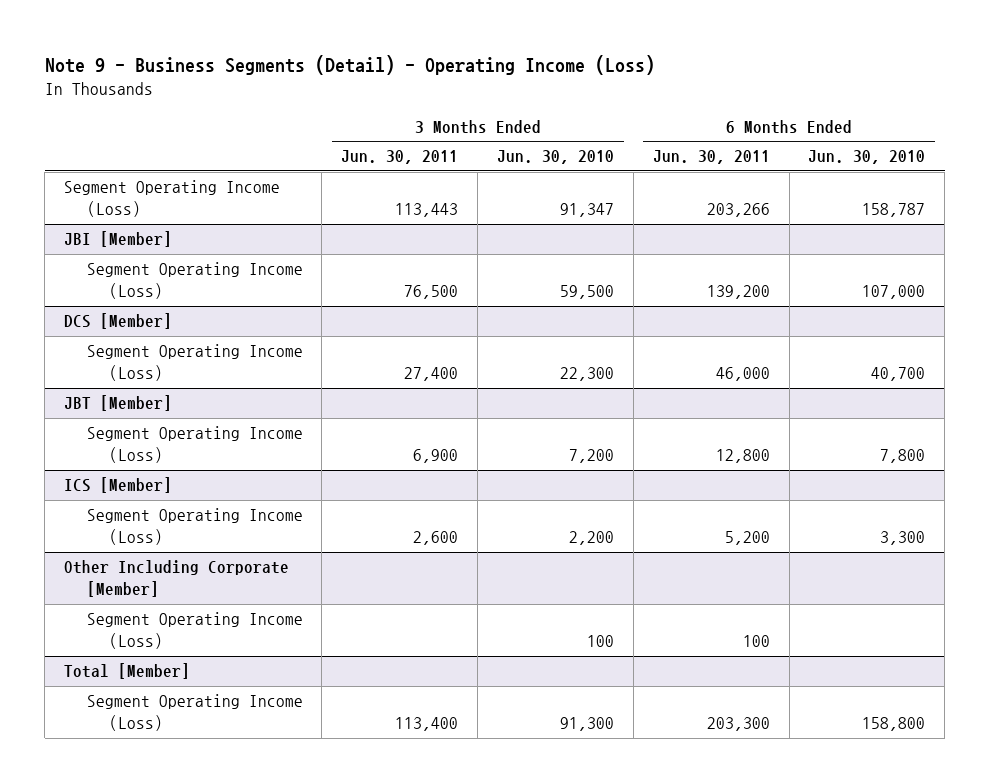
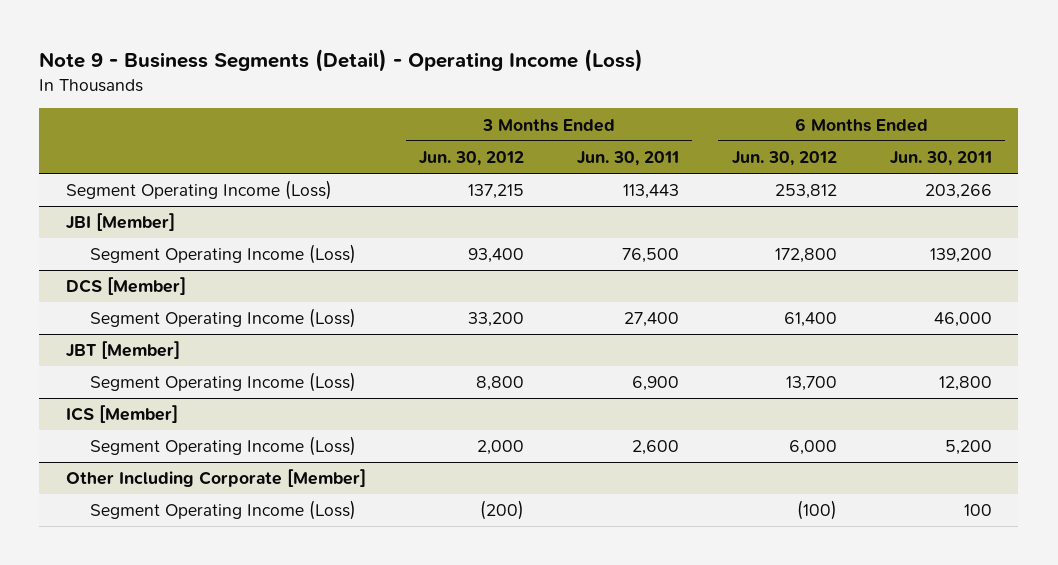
[496,150,614,165] Jun. 30, 2010 -> none
[808,150,926,165] Jun. 30, 2010 -> none
none -> [418,151,524,167] Jun. 30, 2012
none -> [731,151,837,167] Jun. 30, 2012
[63,663,190,680] Total [Member] -> none
[86,694,303,732] Segment Operating Income (Loss) -> none

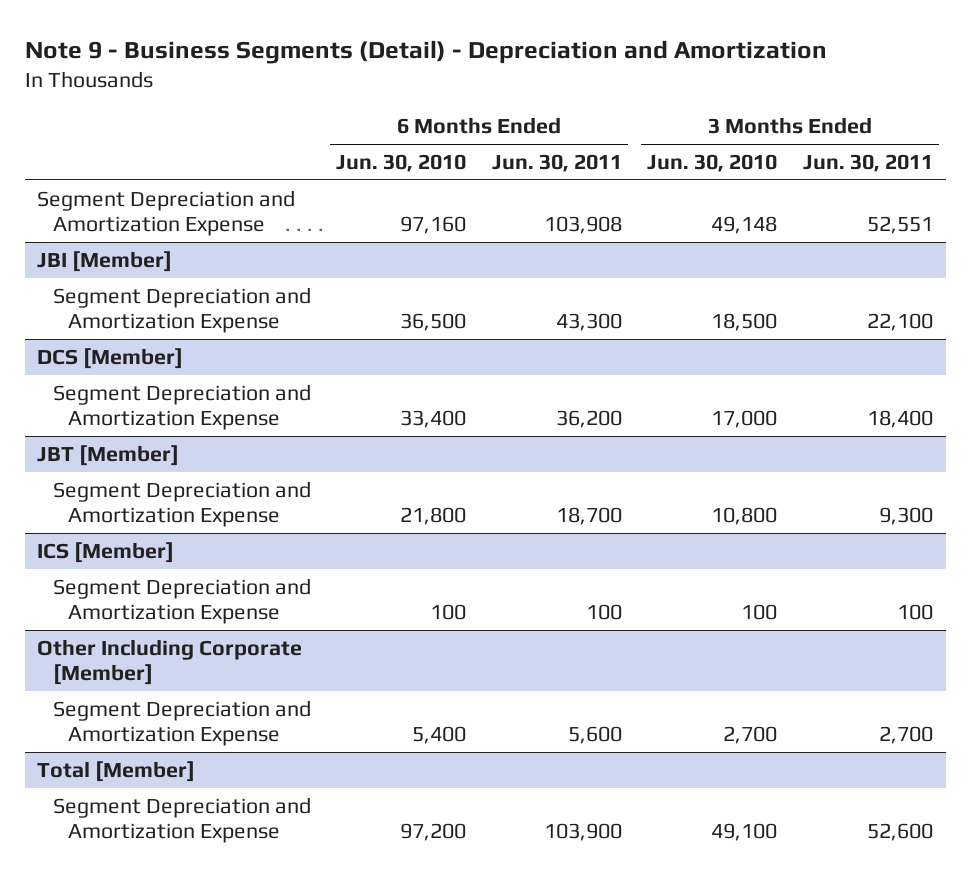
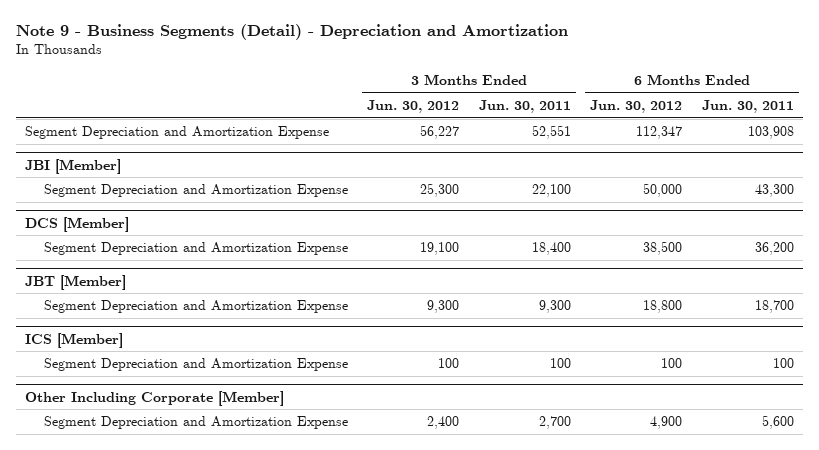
[336,153,467,172] Jun. 30, 2010 -> none
[647,153,778,172] Jun. 30, 2010 -> none
none -> [367,99,460,113] Jun. 30, 2012
none -> [590,99,683,113] Jun. 30, 2012
[37,760,196,782] Total [Member] -> none
[52,796,311,843] Segment Depreciation and Amortization Expense -> none

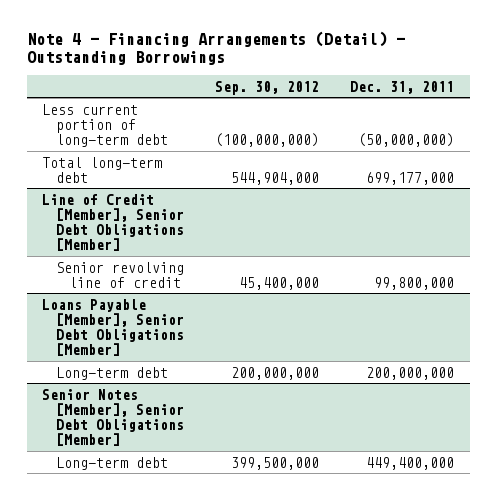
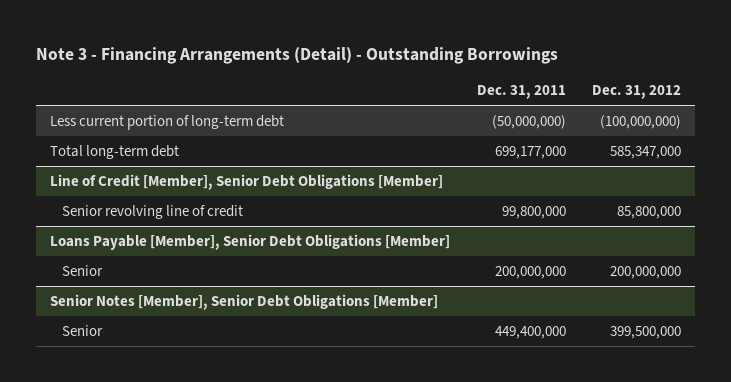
[26,31,405,66] Note 4 - Financing Arrangements (Detail) - Outstanding Borrowings -> [36,46,559,64] Note 3 - Financing Arrangements (Detail) - Outstanding Borrowings
[214,80,319,95] Sep. 30, 2012 -> none
none -> [592,85,682,100] Dec. 31, 2012
[55,366,168,380] Long-term debt -> [62,265,104,277] Senior
[55,456,168,470] Long-term debt -> [62,325,104,337] Senior

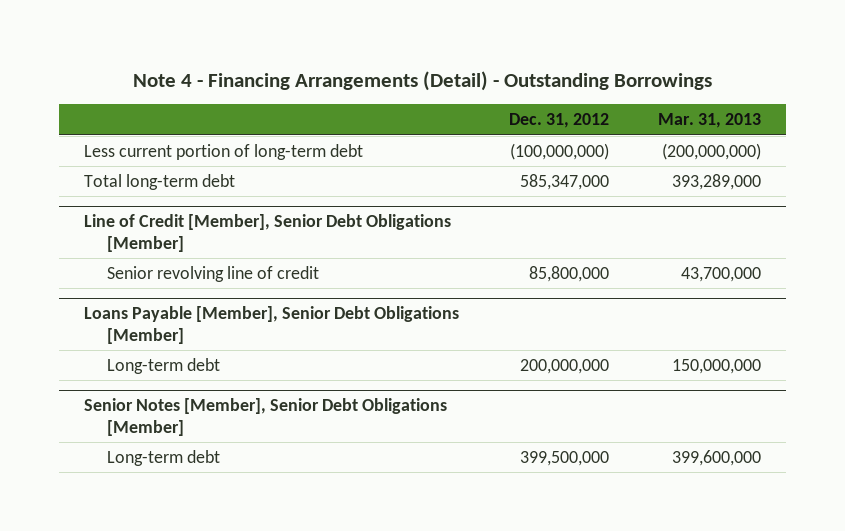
[36,46,559,64] Note 3 - Financing Arrangements (Detail) - Outstanding Borrowings -> [132,70,712,91] Note 4 - Financing Arrangements (Detail) - Outstanding Borrowings
[476,85,566,100] Dec. 31, 2011 -> none
none -> [658,113,762,129] Mar. 31, 2013
[62,265,104,277] Senior -> [107,357,221,374] Long-term debt
[62,325,104,337] Senior -> [107,449,221,466] Long-term debt

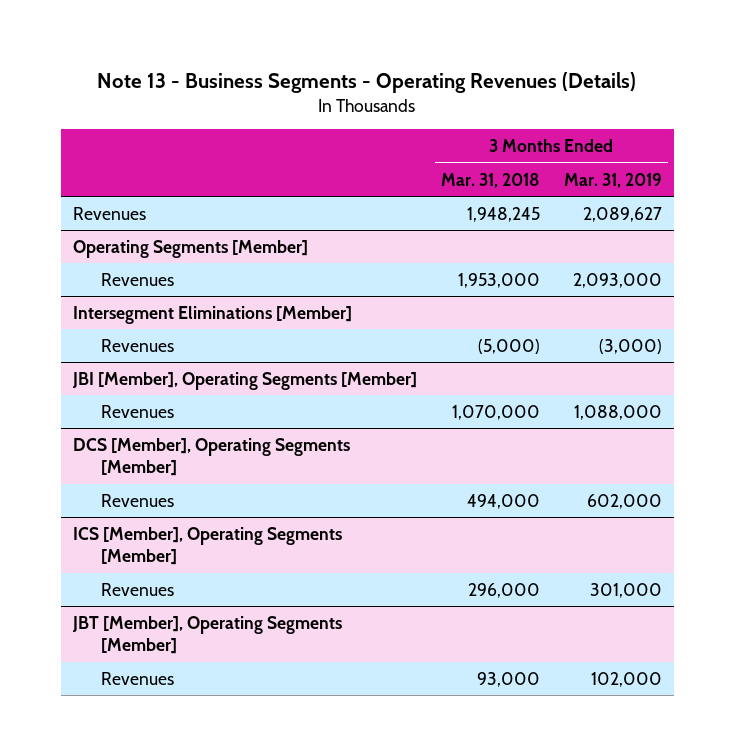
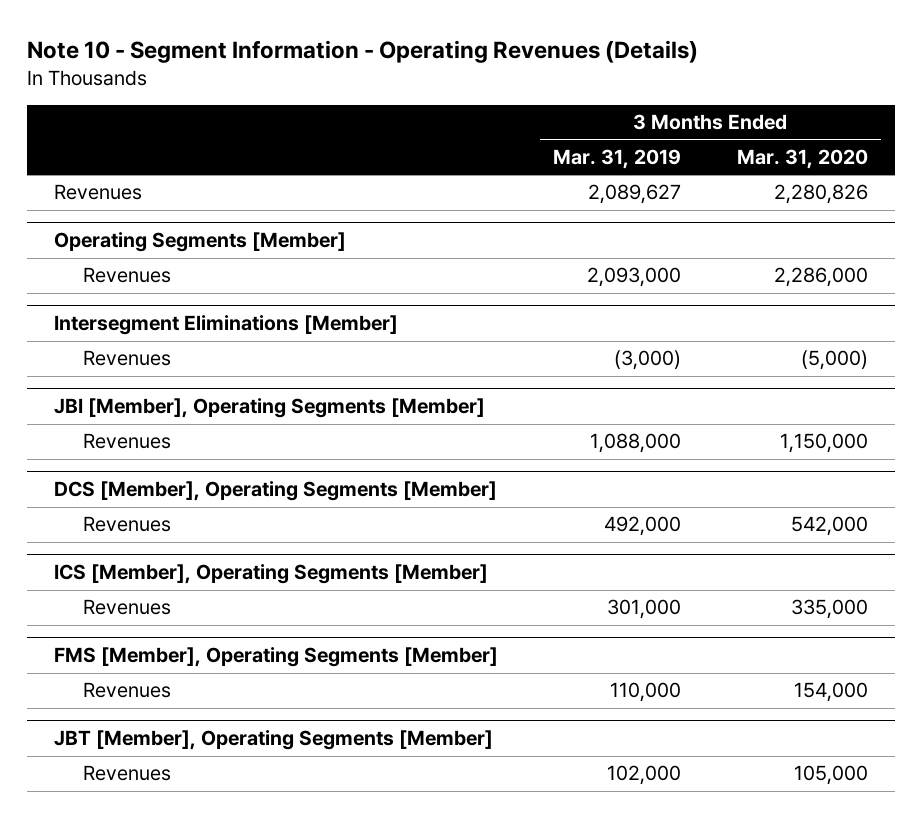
[97,72,637,94] Note 13 - Business Segments - Operating Revenues (Details) -> [26,39,698,63] Note 10 - Segment Information - Operating Revenues (Details)
[440,172,540,188] Mar. 31, 2018 -> none
none -> [736,148,868,169] Mar. 31, 2020
[586,493,662,509] 602,000 -> [604,516,682,537] 492,000
none -> [54,647,499,668] FMS [Member], Operating Segments [Member]
none -> [83,682,172,699] Revenues

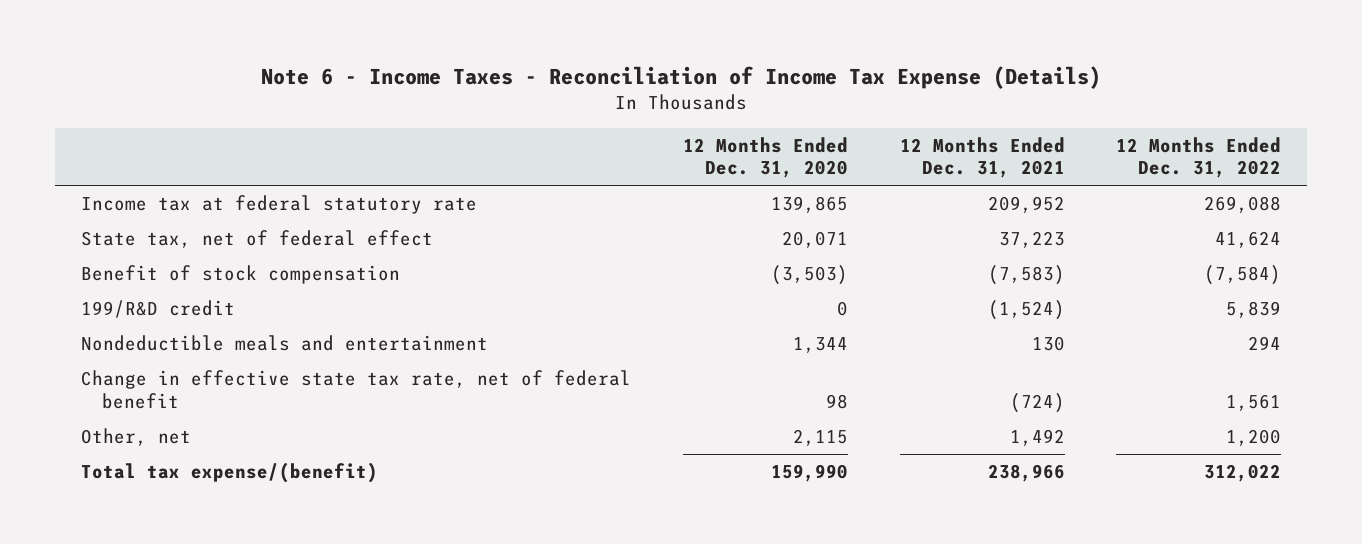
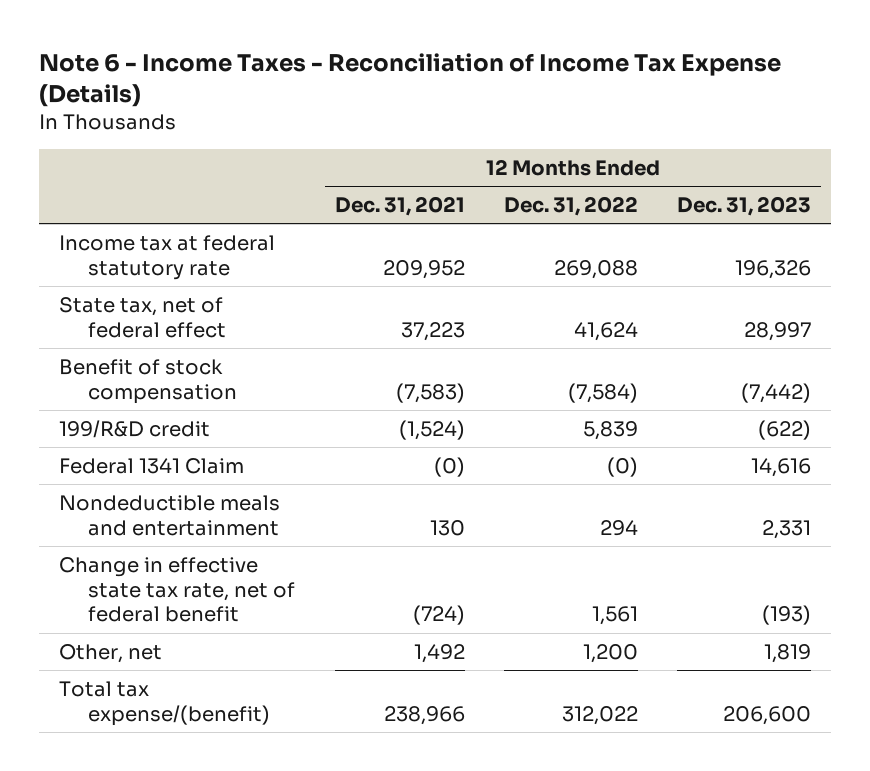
[682,136,848,179] 12 Months Ended Dec. 31, 2020 -> none
none -> [676,196,811,217] Dec. 31, 2023
none -> [58,457,244,474] Federal 1341 Claim

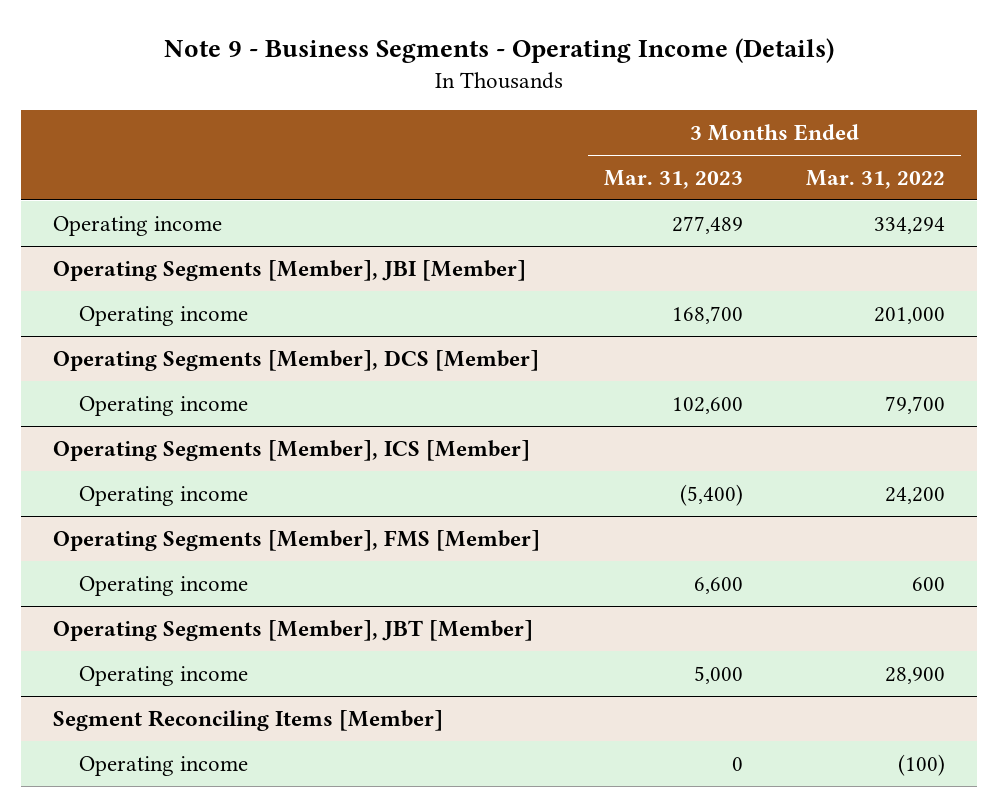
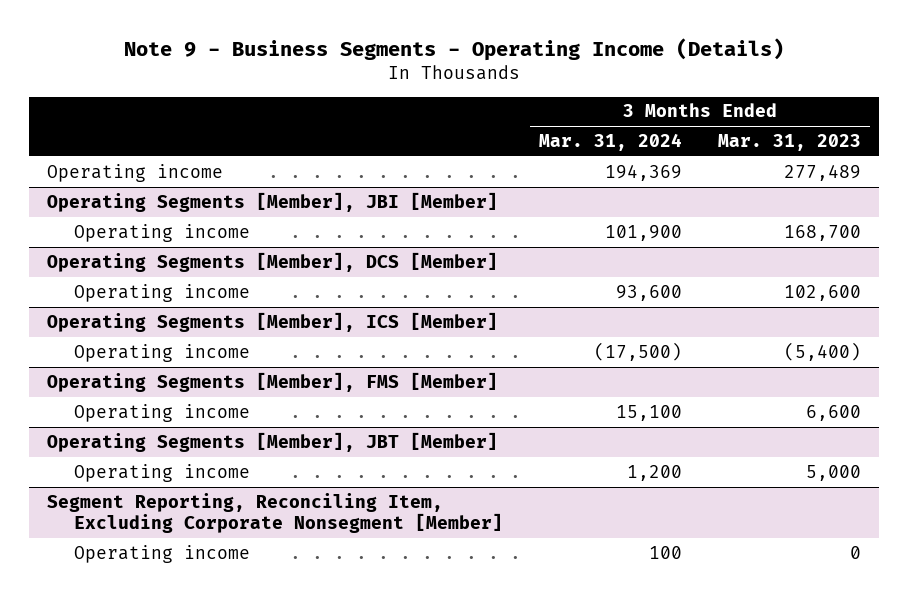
[806,169,946,189] Mar. 31, 2022 -> none
none -> [539,132,683,151] Mar. 31, 2024
[53,709,444,731] Segment Reconciling Items [Member] -> [46,492,504,534] Segment Reporting, Reconciling Item, Excluding Corporate Nonsegment [Member]

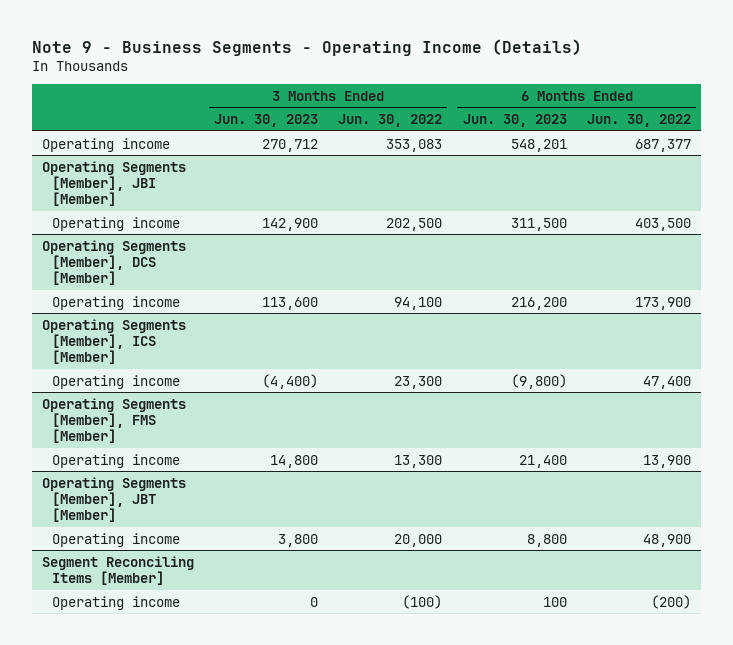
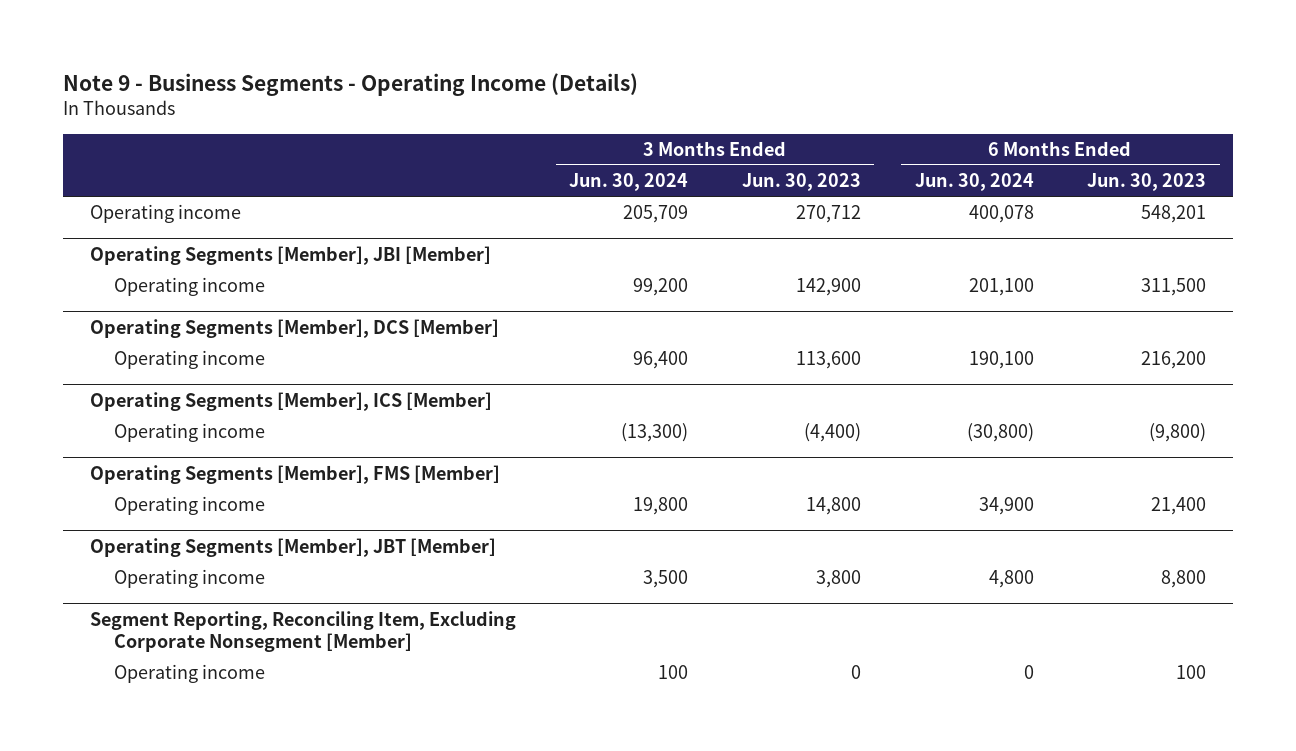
[338,114,443,128] Jun. 30, 2022 -> none
[586,114,691,128] Jun. 30, 2022 -> none
none -> [569,173,689,192] Jun. 30, 2024
none -> [914,173,1034,192] Jun. 30, 2024
[42,555,195,585] Segment Reconciling Items [Member] -> [89,611,516,652] Segment Reporting, Reconciling Item, Excluding Corporate Nonsegment [Member]

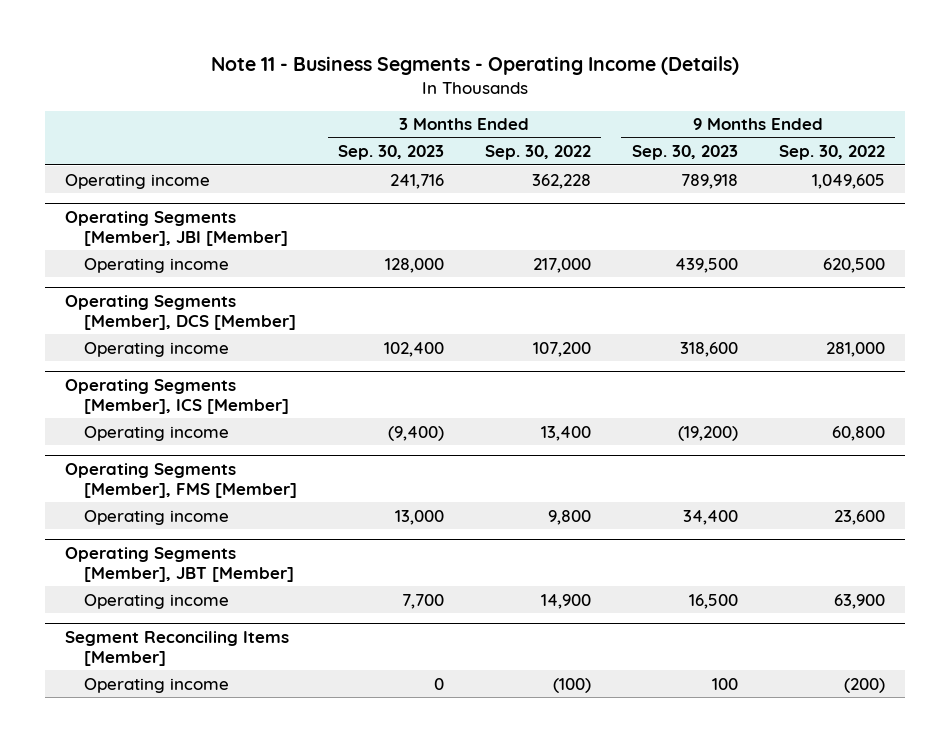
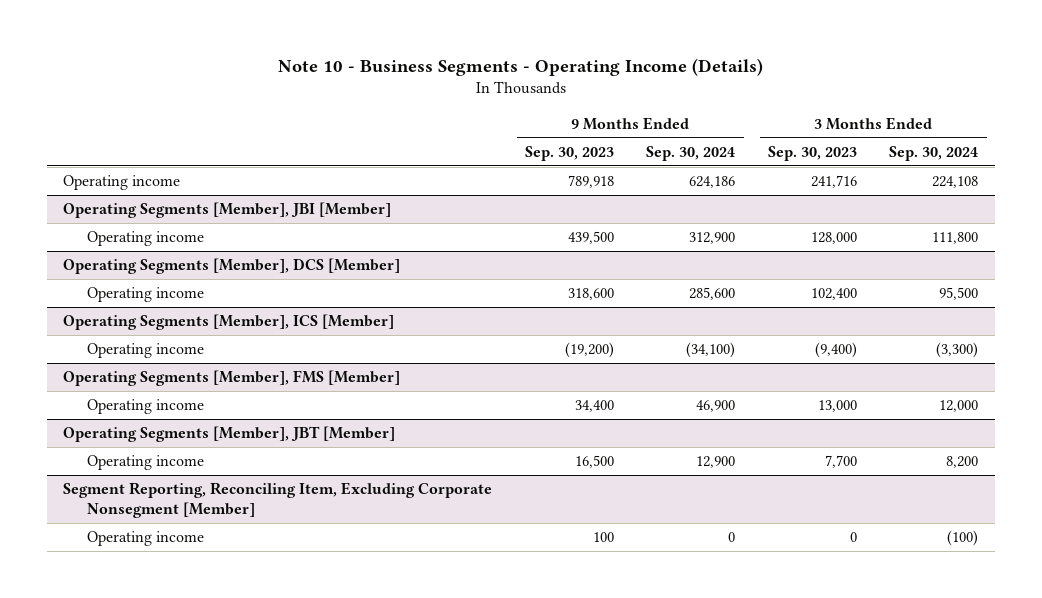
[210,55,739,75] Note 11 - Business Segments - Operating Income (Details) -> [277,57,763,76] Note 10 - Business Segments - Operating Income (Details)
[484,145,591,161] Sep. 30, 2022 -> none
[778,145,885,161] Sep. 30, 2022 -> none
none -> [646,145,736,161] Sep. 30, 2024
none -> [889,145,979,161] Sep. 30, 2024
[65,630,290,666] Segment Reconciling Items [Member] -> [63,482,493,518] Segment Reporting, Reconciling Item, Excluding Corporate Nonsegment [Member]

